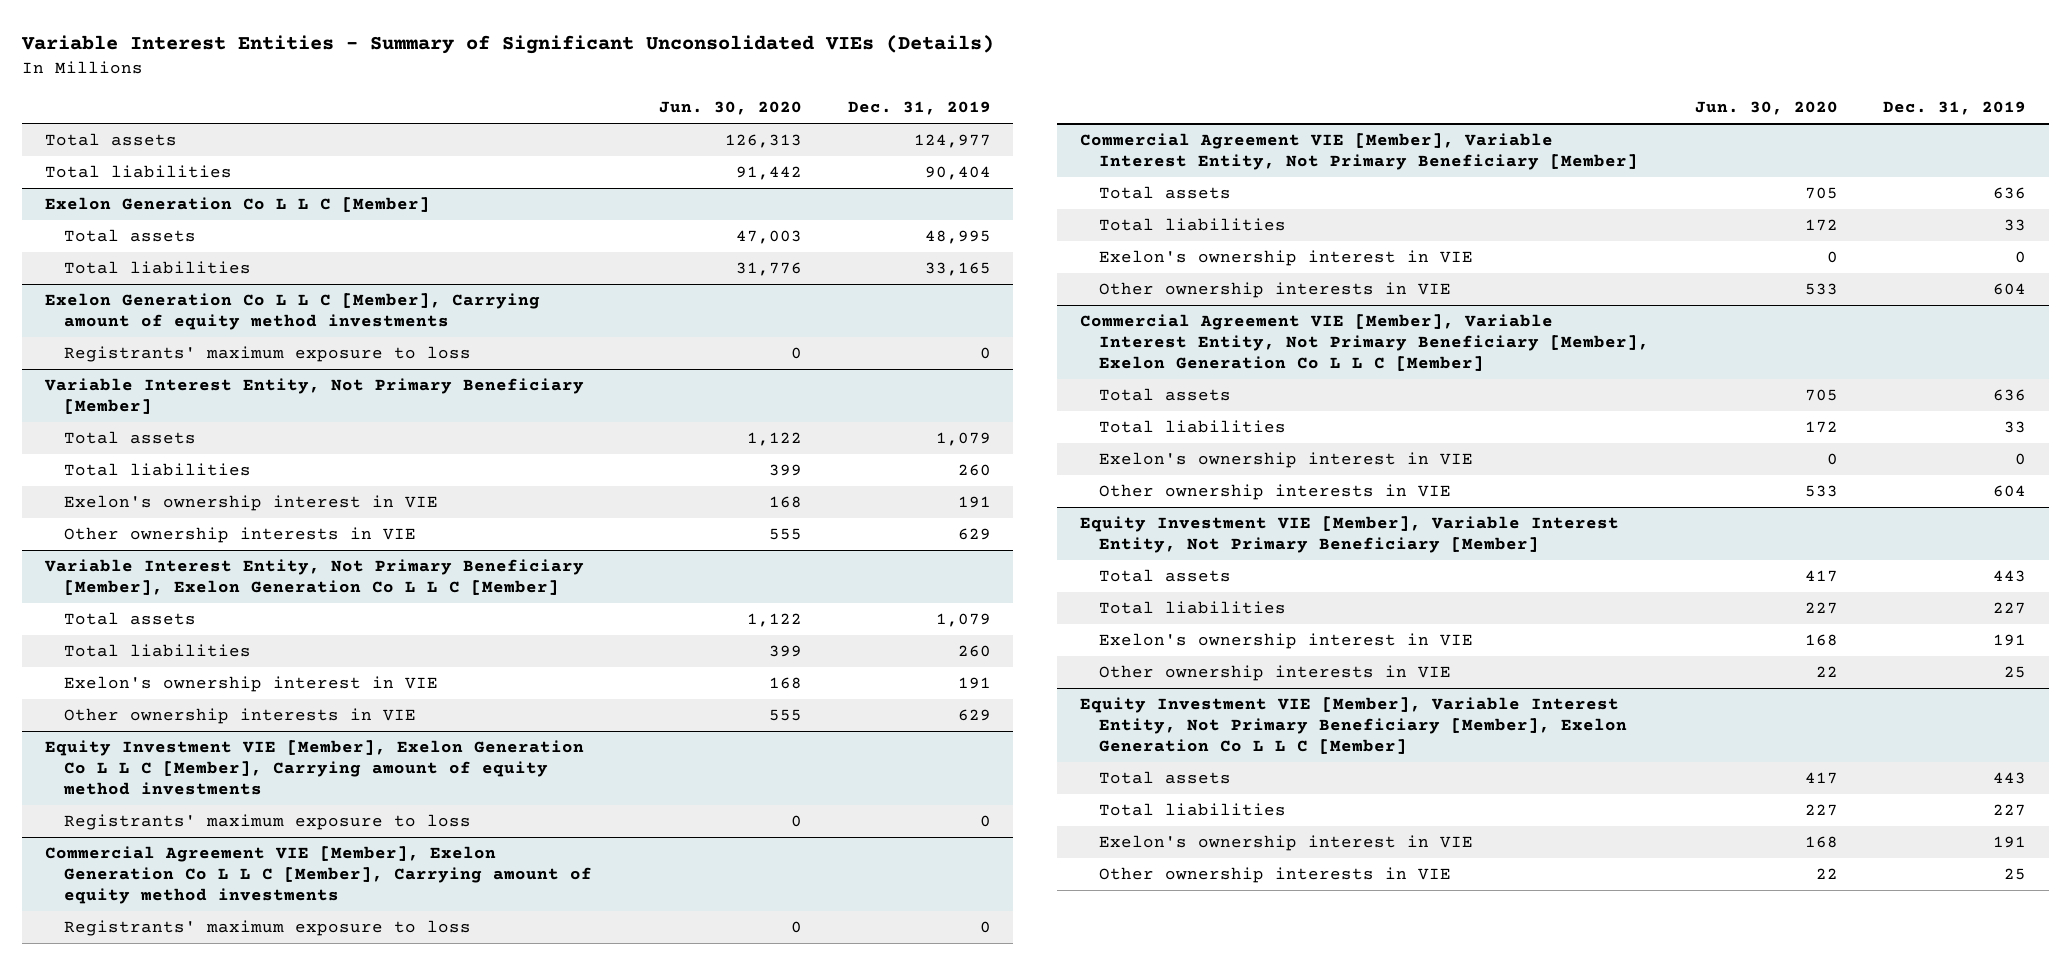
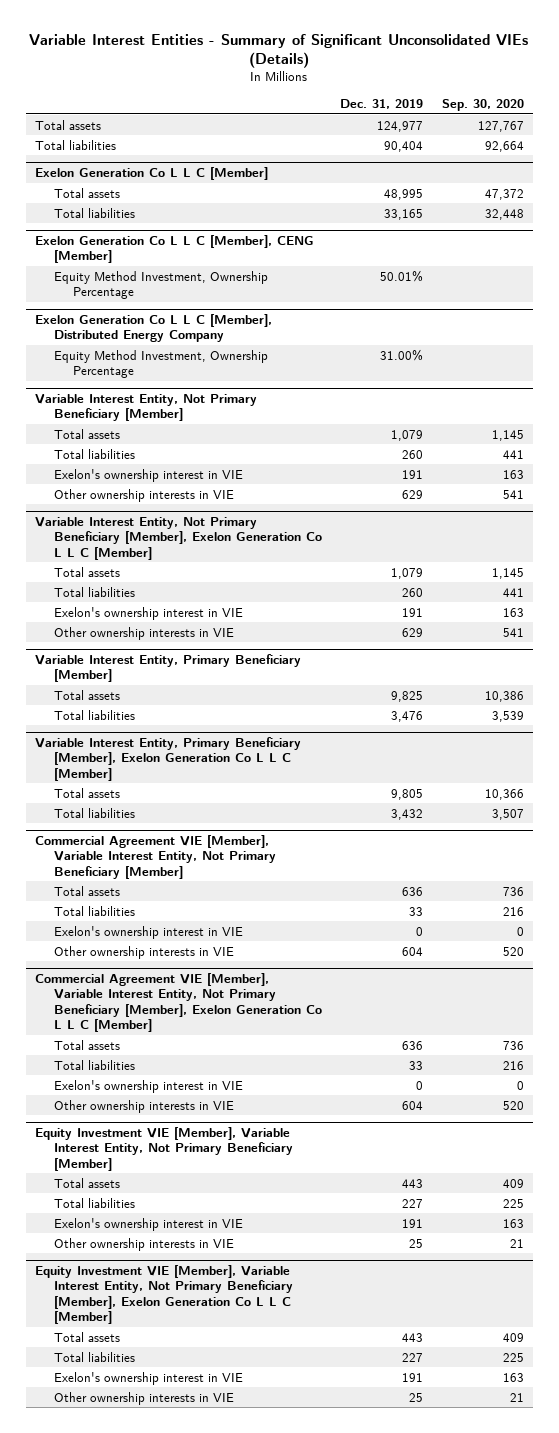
[659,101,803,116] Jun. 30, 2020 -> none
none -> [441,99,524,112] Sep. 30, 2020
[44,293,540,331] Exelon Generation Co L L C [Member], Carrying amount of equity method investments -> none
[63,346,471,363] Registrants' maximum exposure to loss -> none
none -> [35,235,315,264] Exelon Generation Co L L C [Member], CENG [Member]
none -> [54,270,269,299] Equity Method Investment, Ownership Percentage
none -> [35,314,273,343] Exelon Generation Co L L C [Member], Distributed Energy Company
none -> [54,349,269,378] Equity Method Investment, Ownership Percentage
[44,740,584,796] Equity Investment VIE [Member], Exelon Generation Co L L C [Member], Carrying amount of equity method investments -> none
[63,814,471,831] Registrants' maximum exposure to loss -> none
[44,846,592,905] Commercial Agreement VIE [Member], Exelon Generation Co L L C [Member], Carrying amount of equity method investments -> none
[63,920,471,937] Registrants' maximum exposure to loss -> none
none -> [35,654,302,683] Variable Interest Entity, Primary Beneficiary [Member]
none -> [54,689,121,700] Total assets
none -> [54,709,136,720] Total liabilities
none -> [35,737,302,781] Variable Interest Entity, Primary Beneficiary [Member], Exelon Generation Co L L C [Member]
none -> [54,787,121,798] Total assets
none -> [54,807,136,818] Total liabilities

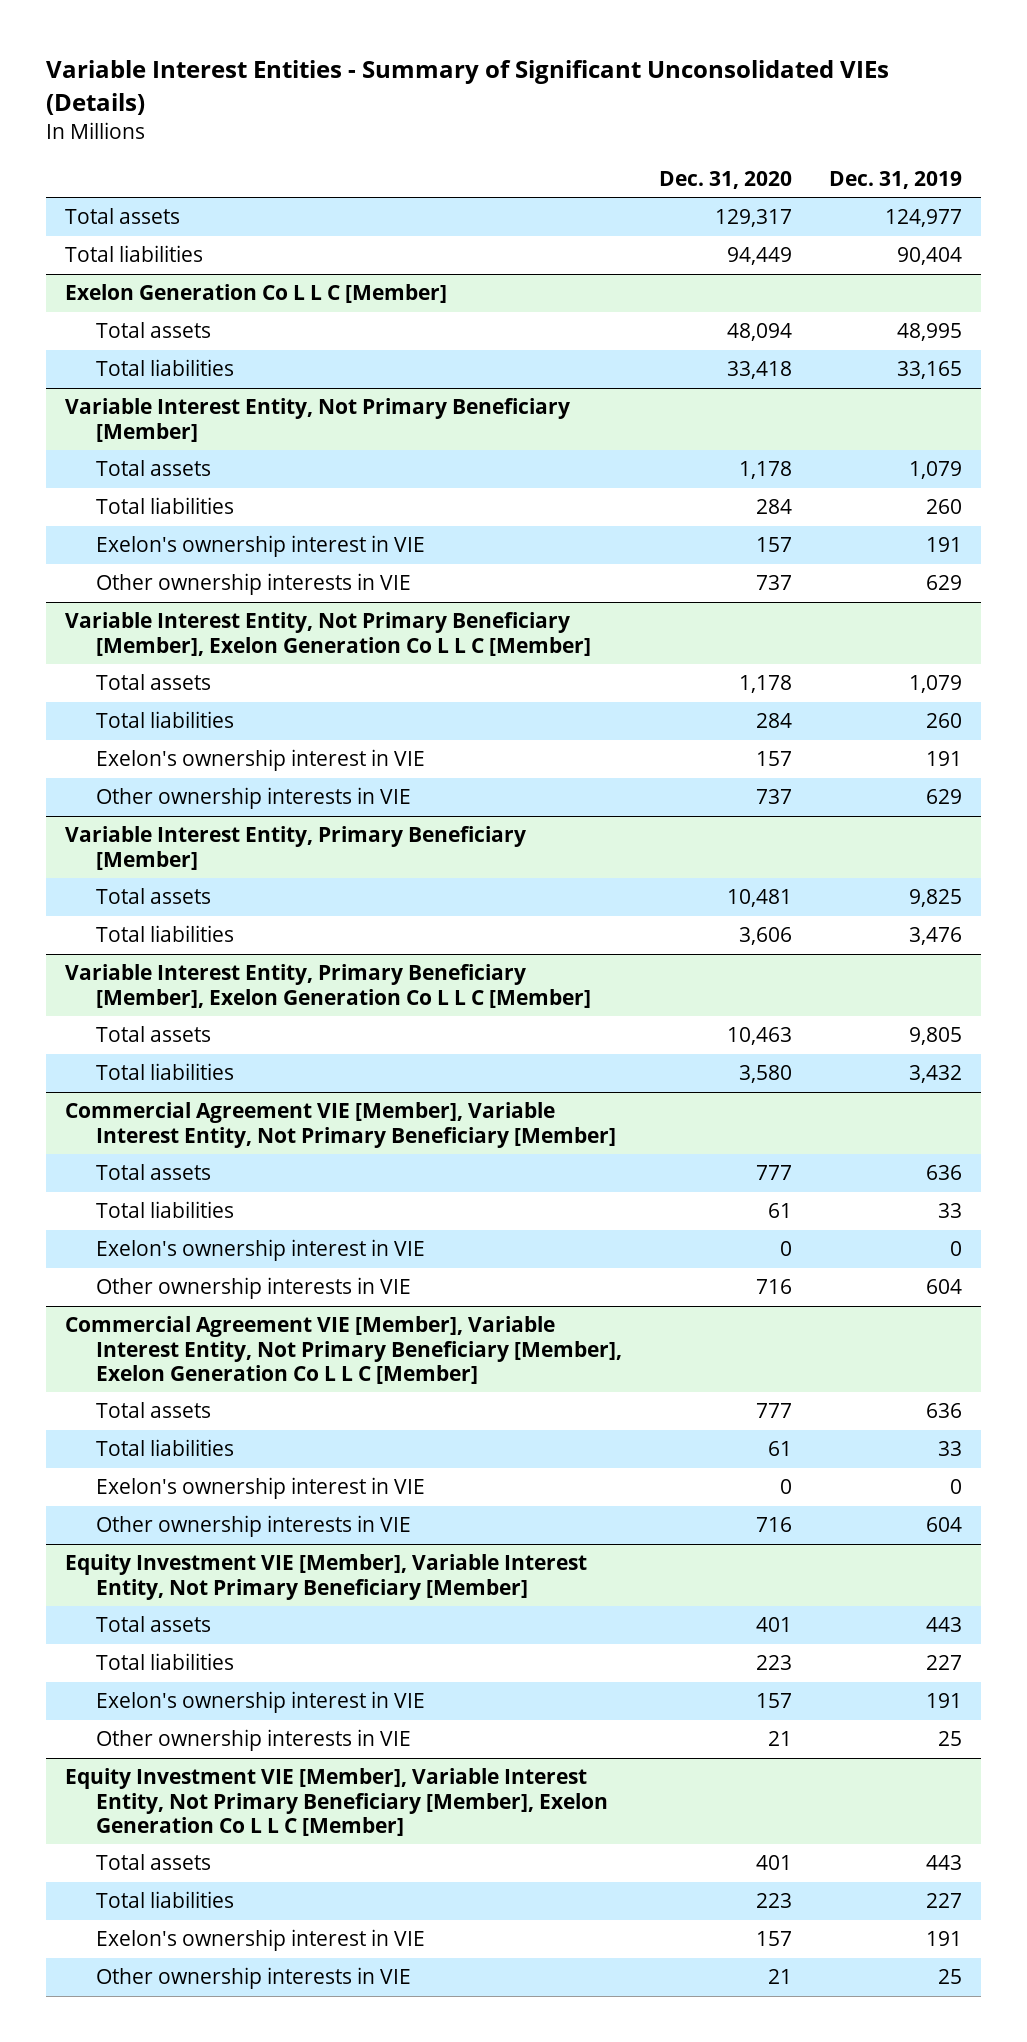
[441,99,524,112] Sep. 30, 2020 -> none
none -> [659,170,793,189] Dec. 31, 2020
[35,235,315,264] Exelon Generation Co L L C [Member], CENG [Member] -> none
[54,270,269,299] Equity Method Investment, Ownership Percentage -> none
[35,314,273,343] Exelon Generation Co L L C [Member], Distributed Energy Company -> none
[54,349,269,378] Equity Method Investment, Ownership Percentage -> none

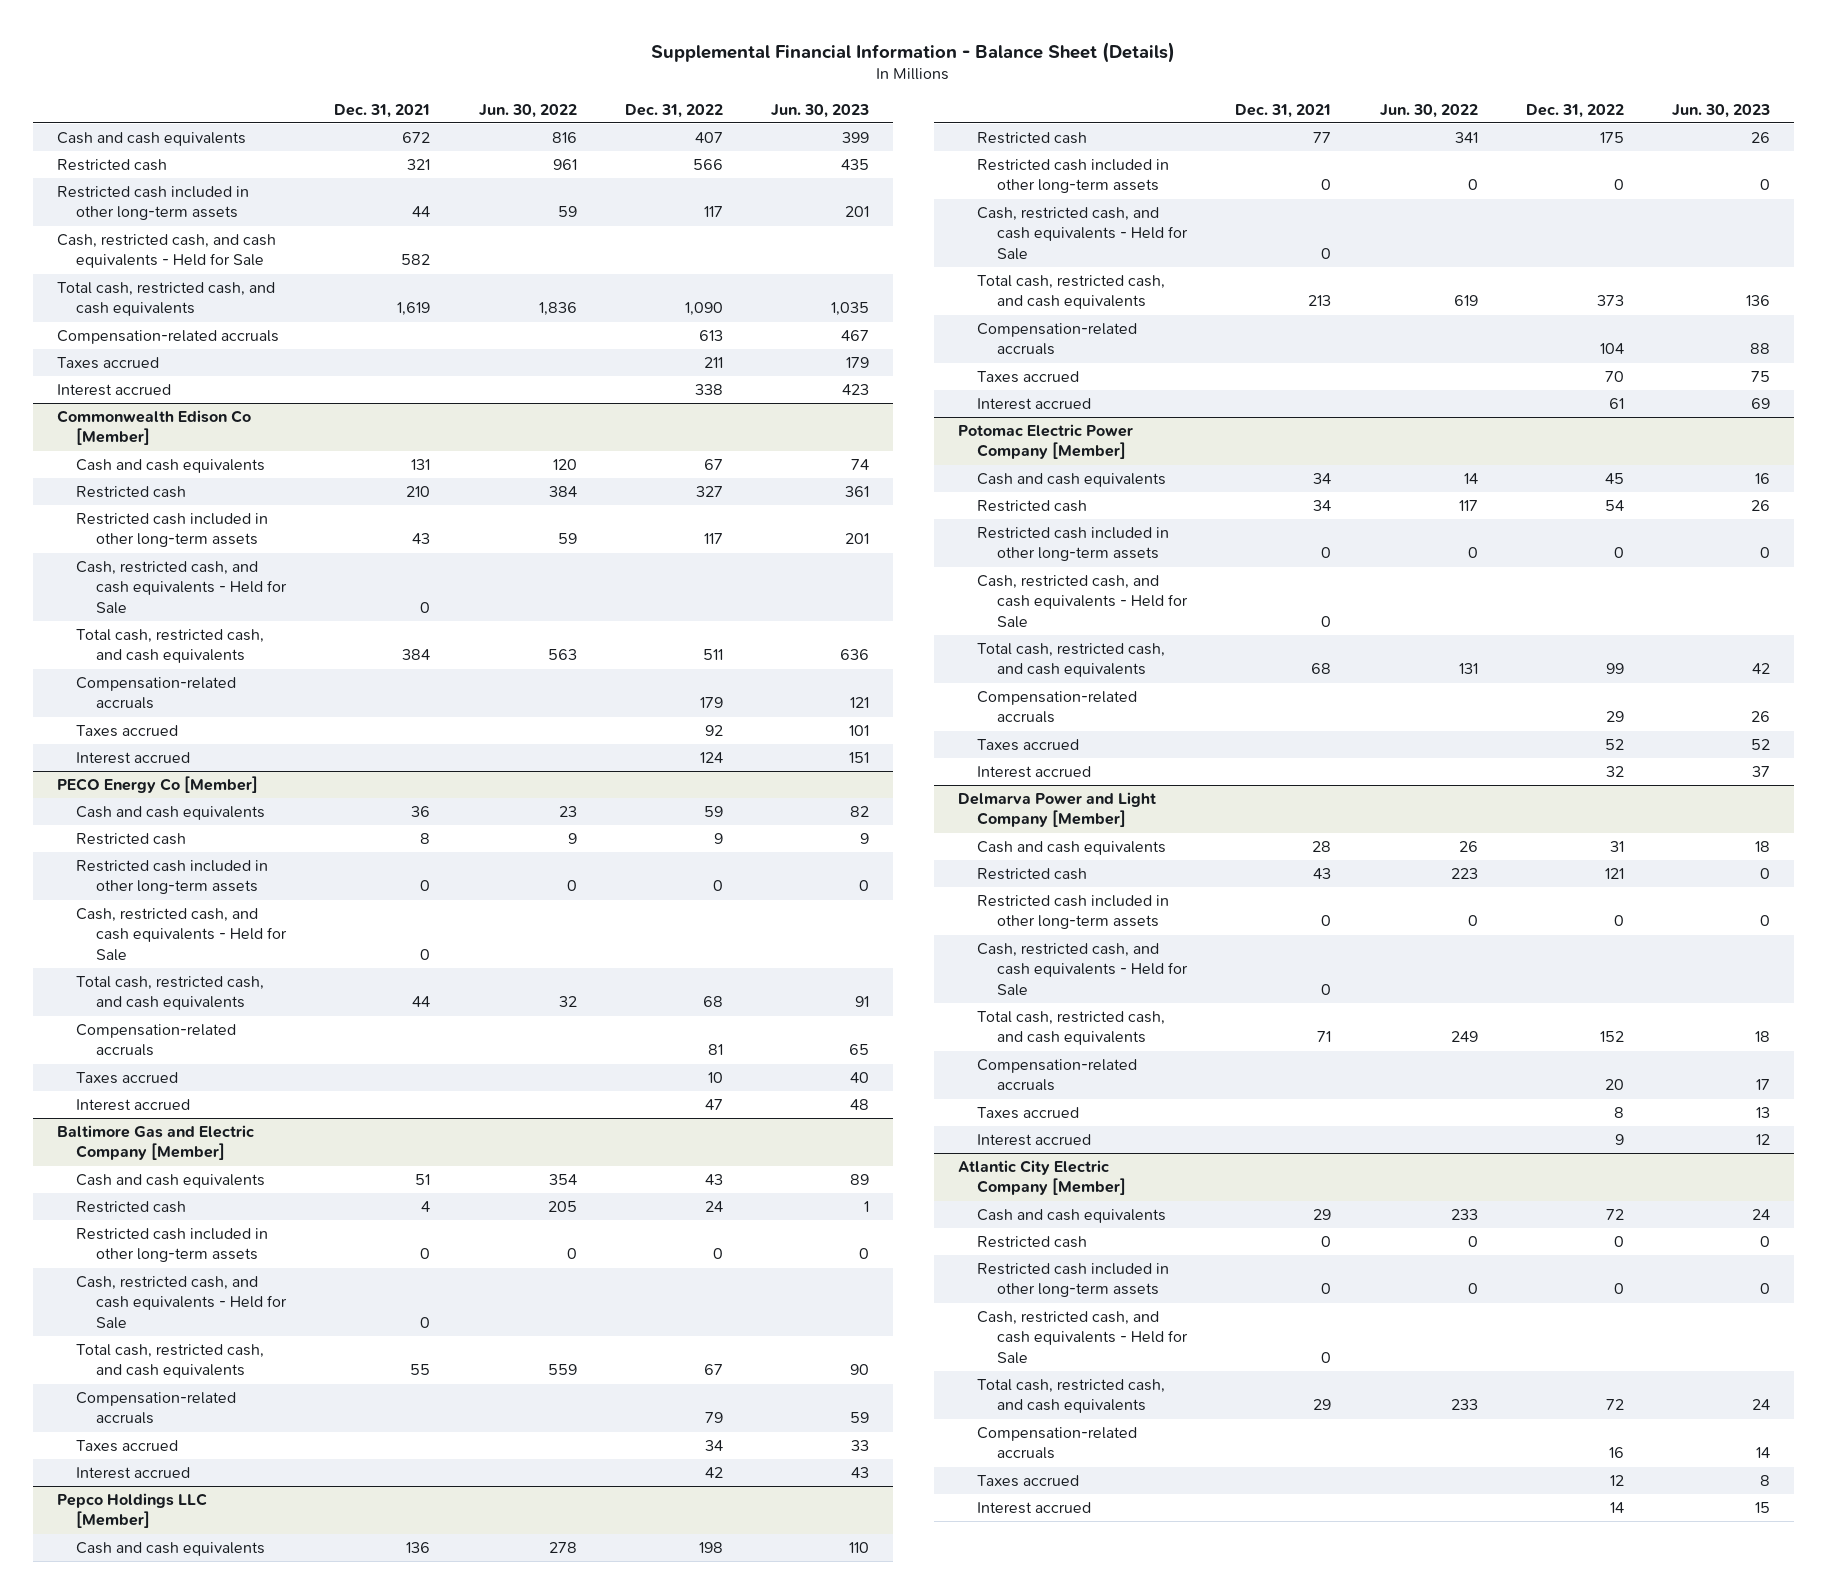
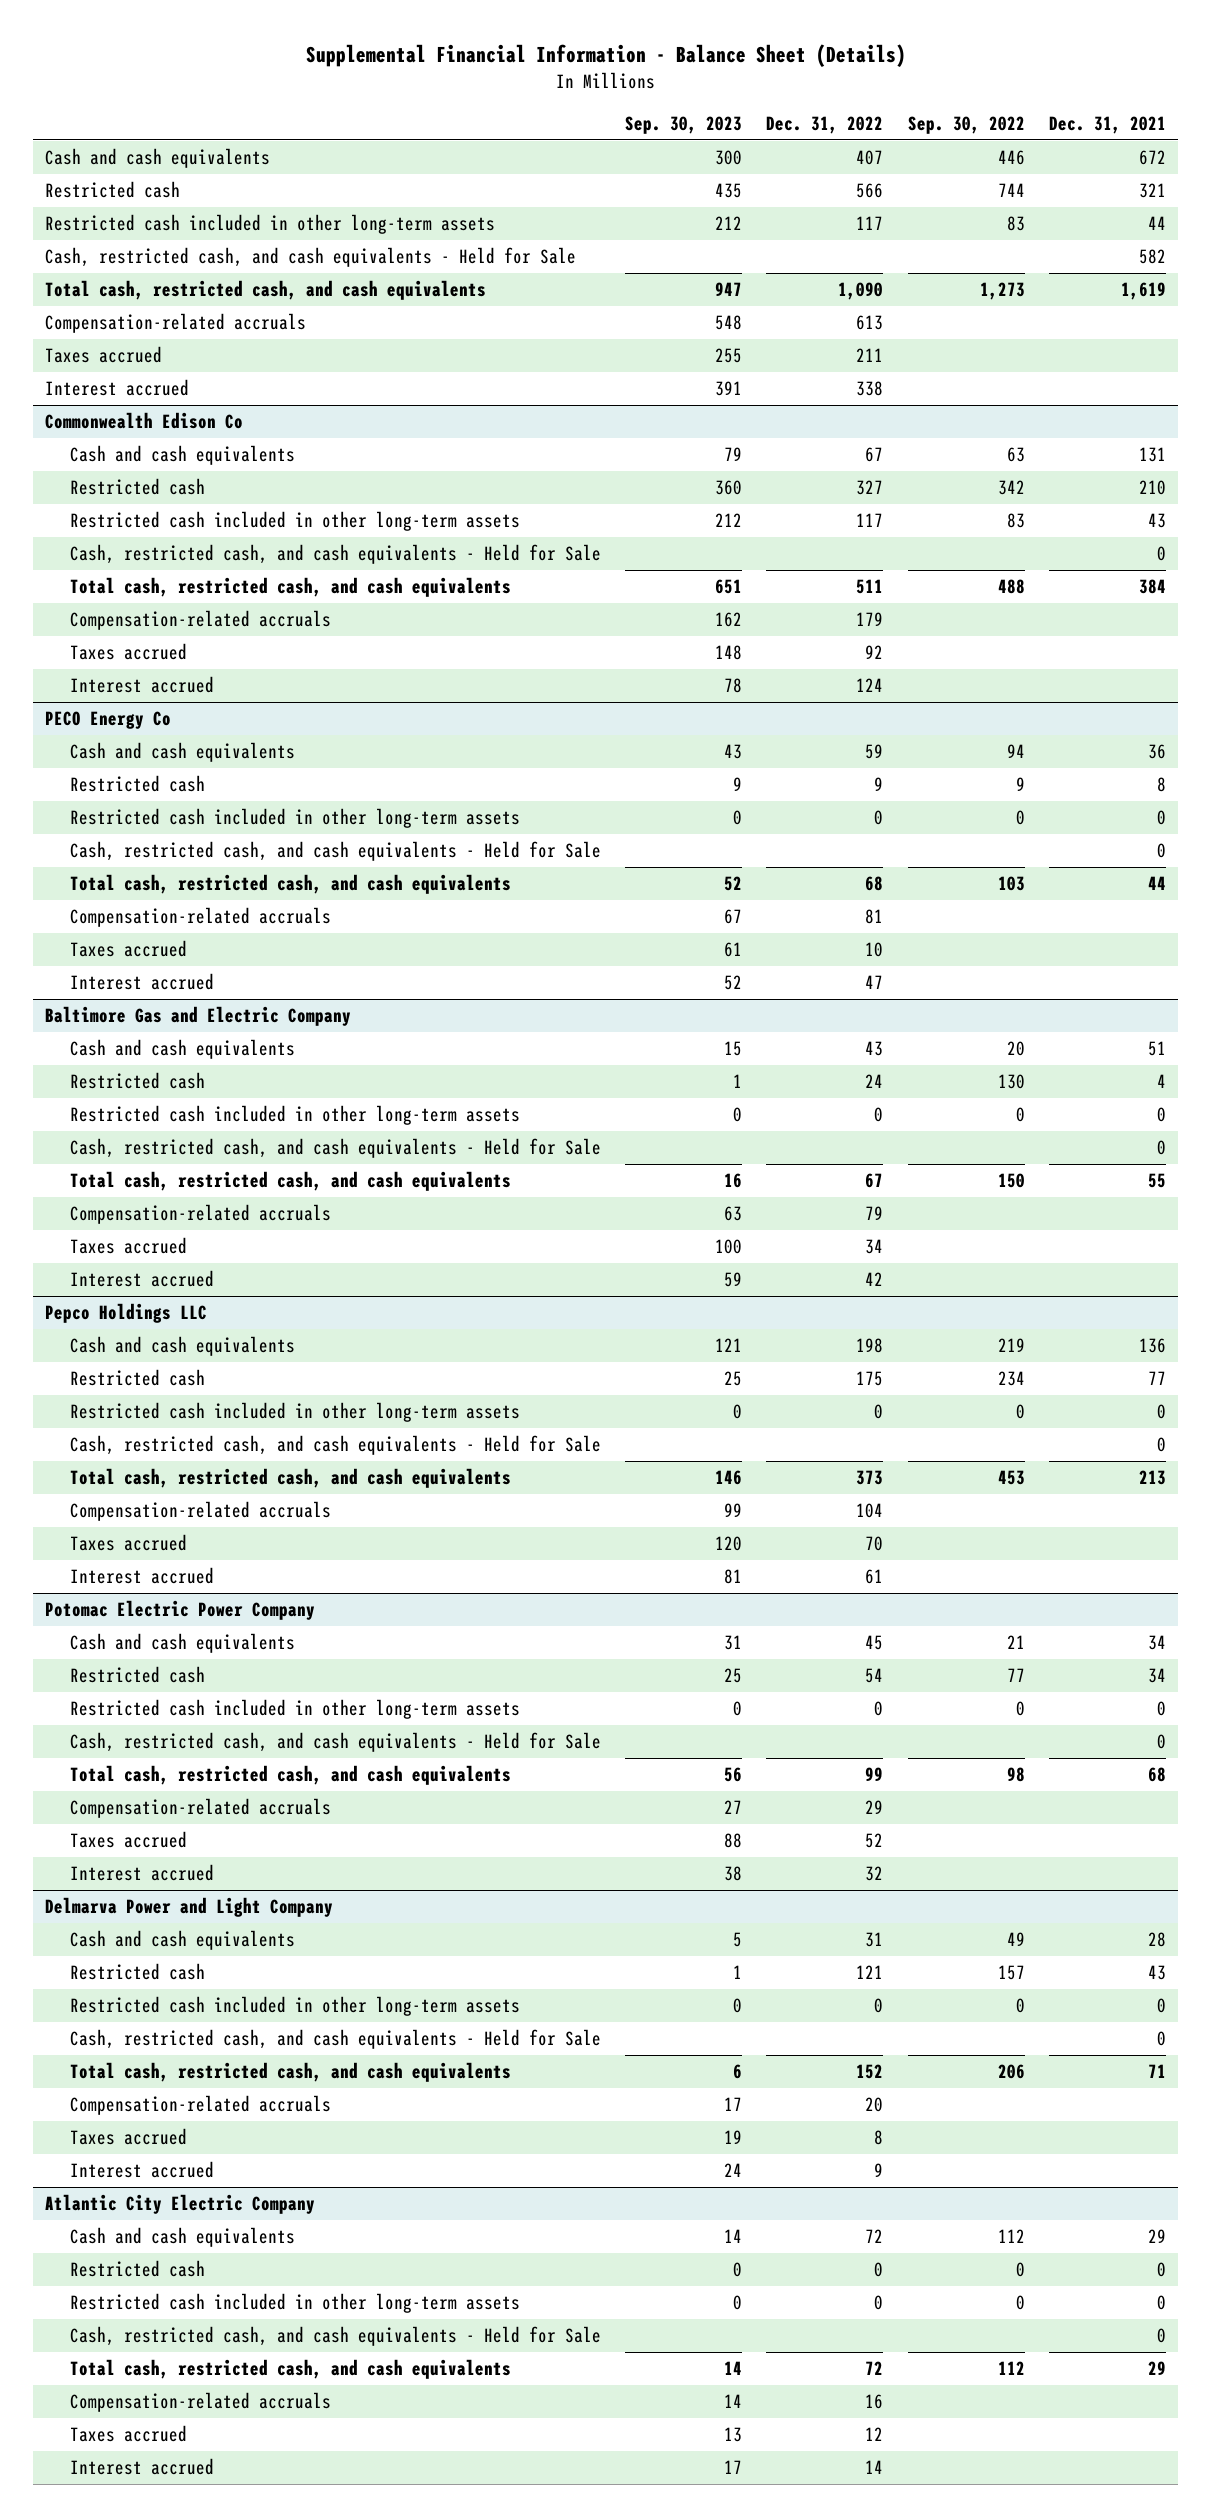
[478,103,577,118] Jun. 30, 2022 -> none
[771,103,870,118] Jun. 30, 2023 -> none
none -> [625,115,743,134] Sep. 30, 2023
none -> [907,115,1025,134] Sep. 30, 2022
[56,410,251,446] Commonwealth Edison Co [Member] -> [45,412,244,430] Commonwealth Edison Co
[56,776,258,794] PECO Energy Co [Member] -> [45,711,172,730] PECO Energy Co
[56,1125,255,1161] Baltimore Gas and Electric Company [Member] -> [45,1006,352,1027] Baltimore Gas and Electric Company
[56,1493,207,1529] Pepco Holdings LLC [Member] -> [45,1303,208,1324] Pepco Holdings LLC
[957,424,1133,460] Potomac Electric Power Company [Member] -> [45,1600,316,1621] Potomac Electric Power Company
[957,792,1156,828] Delmarva Power and Light Company [Member] -> [45,1897,334,1918] Delmarva Power and Light Company
[957,1160,1127,1196] Atlantic City Electric Company [Member] -> [45,2194,316,2215] Atlantic City Electric Company

